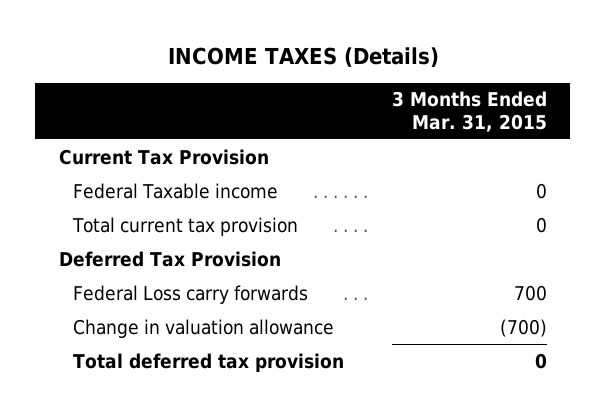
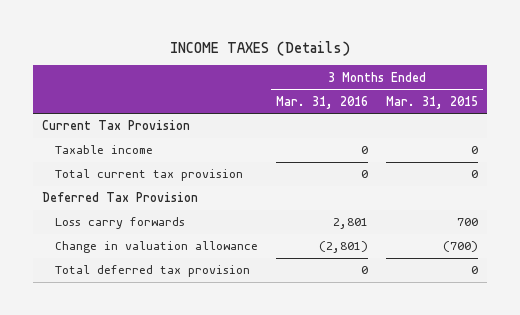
none -> [275,95,368,109] Mar. 31, 2016
[72,182,278,199] Federal Taxable income -> [54,145,153,155] Taxable income
[72,284,308,304] Federal Loss carry forwards -> [54,217,185,230] Loss carry forwards

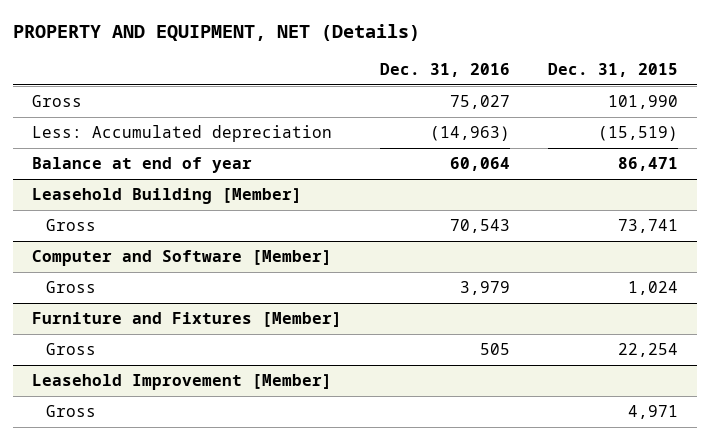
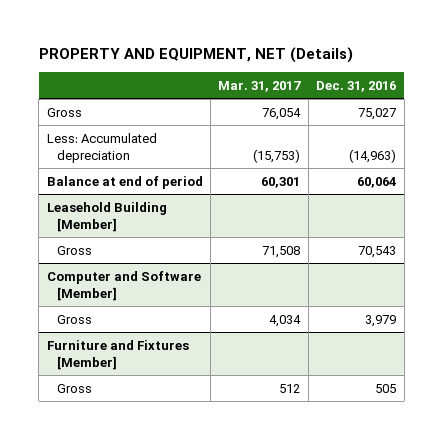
[547,63,678,78] Dec. 31, 2015 -> none
none -> [218,80,302,92] Mar. 31, 2017
[32,157,253,174] Balance at end of year -> [46,175,203,189] Balance at end of period
[32,374,333,391] Leasehold Improvement [Member] -> none
[45,405,96,418] Gross -> none

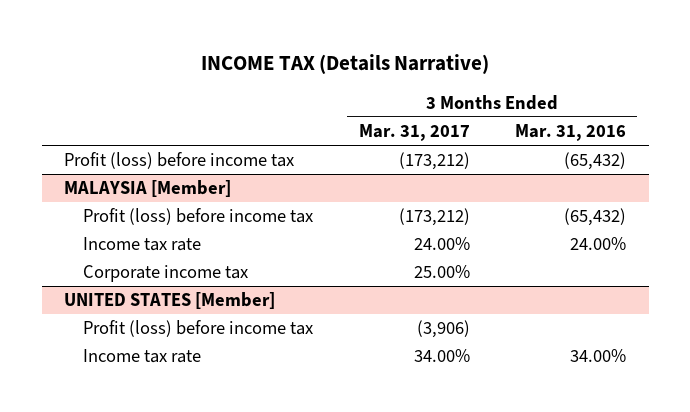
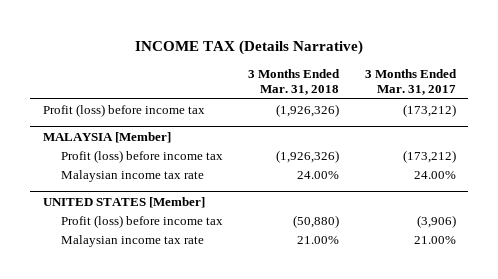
[514,123,626,141] Mar. 31, 2016 -> none
none -> [248,68,341,96] 3 Months Ended Mar. 31, 2018
[83,265,249,283] Corporate income tax -> none
[83,237,202,252] Income tax rate -> [61,170,205,183] Malaysian income tax rate
[83,349,202,364] Income tax rate -> [61,235,205,248] Malaysian income tax rate
[413,349,470,363] 34.00% -> [413,236,456,245] 21.00%

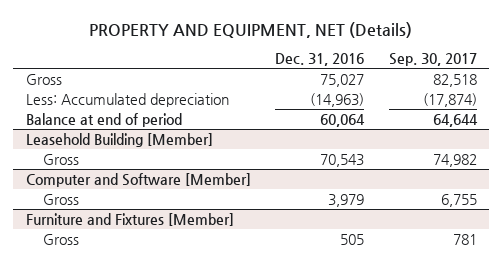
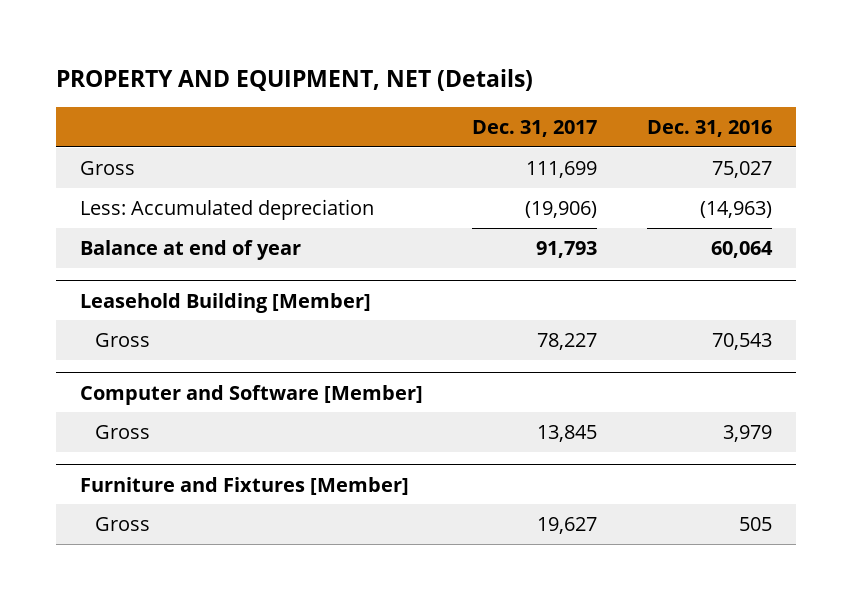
[389,53,478,67] Sep. 30, 2017 -> none
none -> [472,120,598,138] Dec. 31, 2017
[25,112,182,127] Balance at end of period -> [80,240,302,261] Balance at end of year

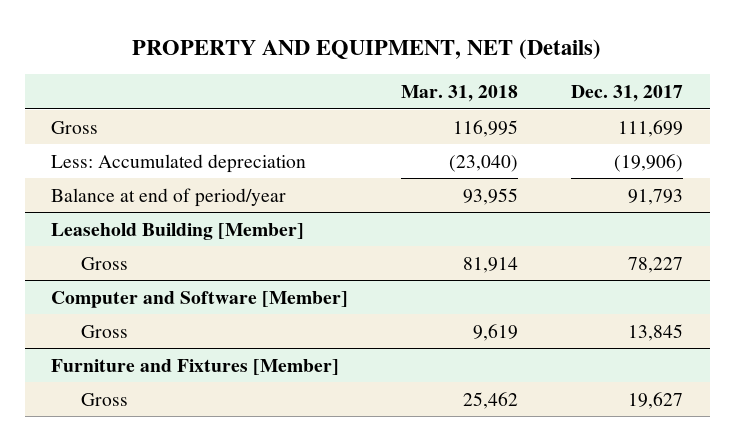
[646,120,772,138] Dec. 31, 2016 -> none
none -> [401,85,519,103] Mar. 31, 2018
[80,240,302,261] Balance at end of year -> [51,187,287,207] Balance at end of period/year

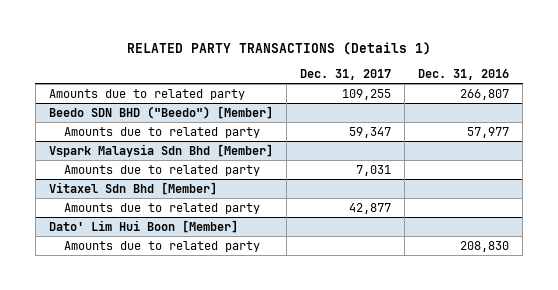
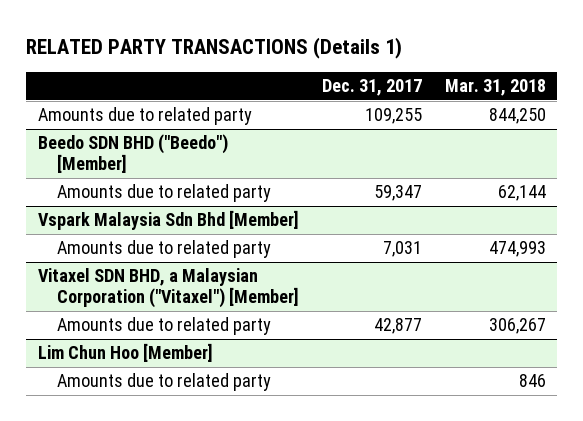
[418,68,510,80] Dec. 31, 2016 -> none
none -> [444,79,546,97] Mar. 31, 2018
[48,181,217,195] Vitaxel Sdn Bhd [Member] -> [37,268,300,309] Vitaxel SDN BHD, a Malaysian Corporation ("Vitaxel") [Member]
[48,219,238,233] Dato' Lim Hui Boon [Member] -> none
none -> [37,343,213,363] Lim Chun Hoo [Member]

